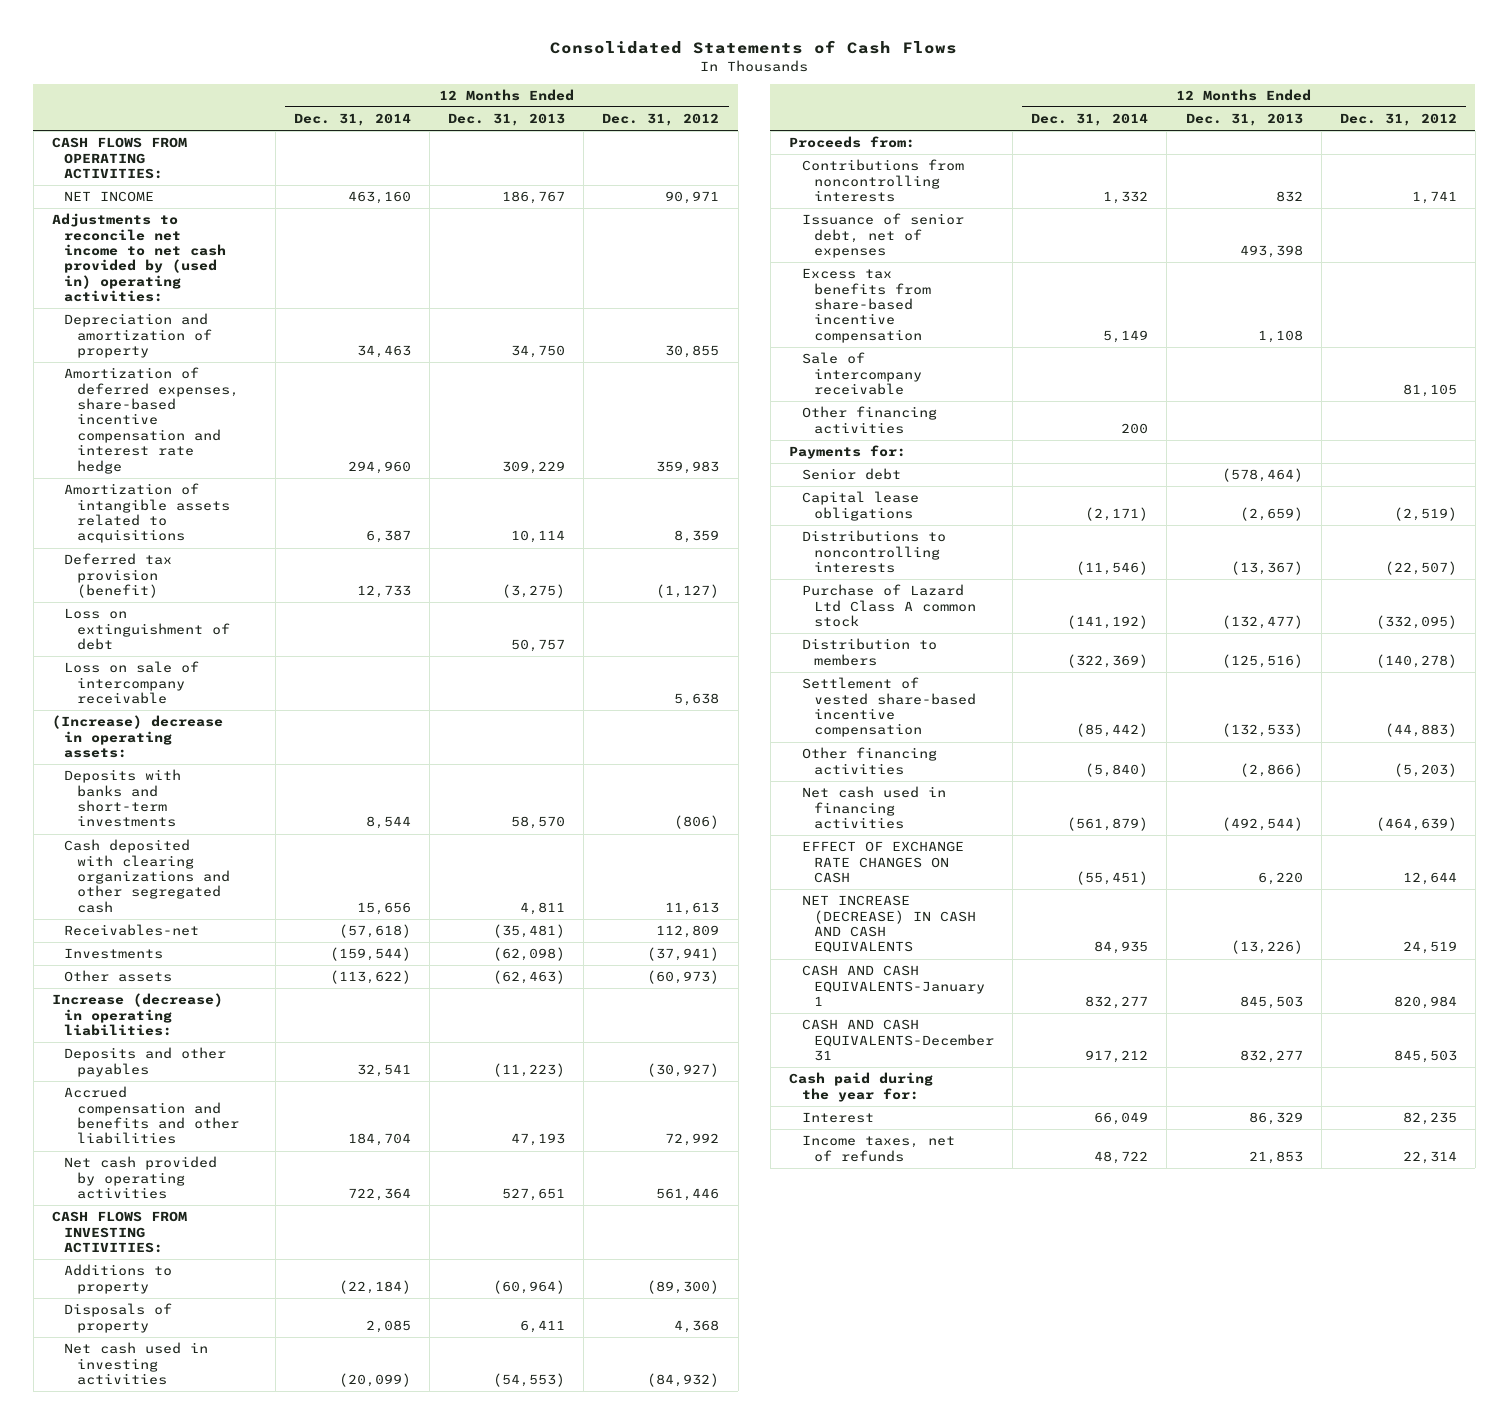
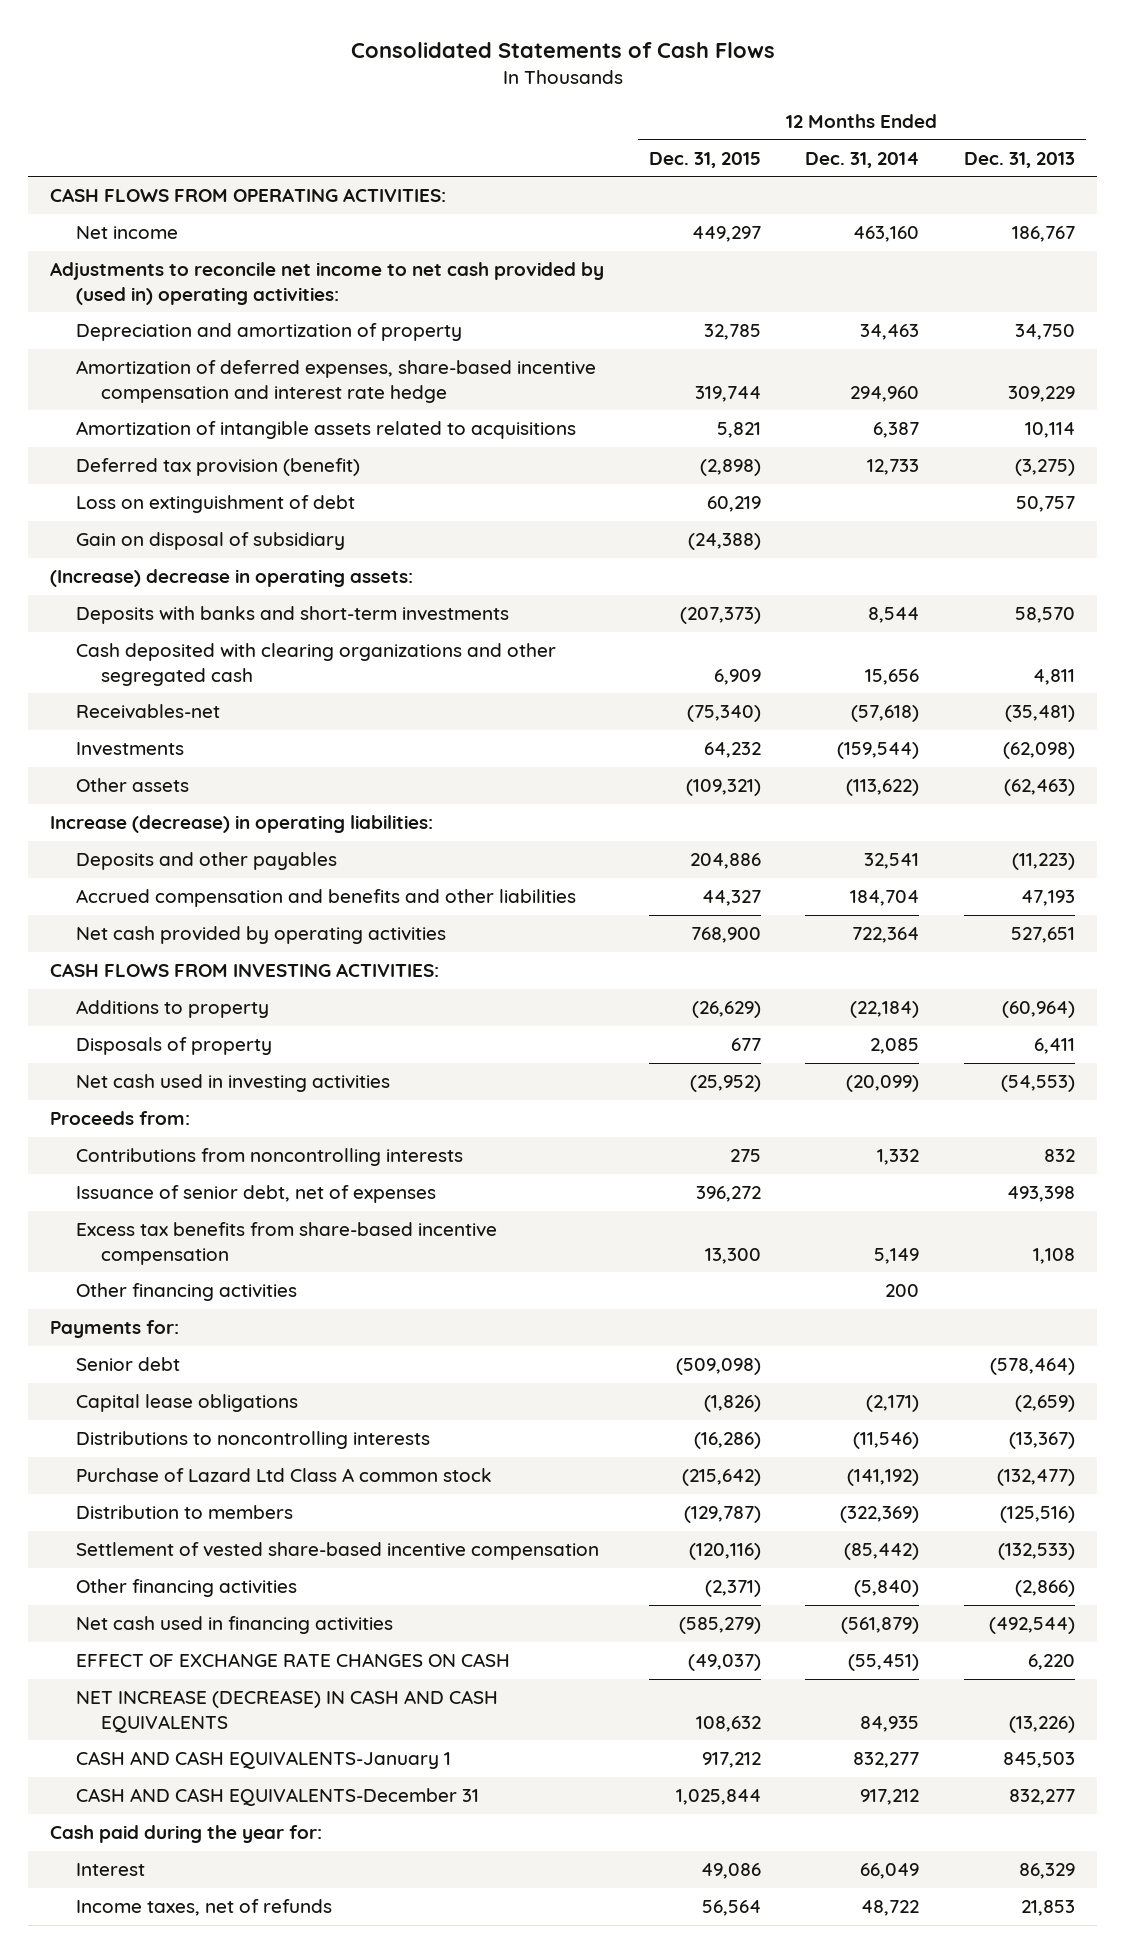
[602,113,720,127] Dec. 31, 2012 -> none
none -> [648,151,761,168] Dec. 31, 2015
[64,191,155,203] NET INCOME -> [75,226,178,240] Net income
[64,661,200,705] Loss on sale of intercompany receivable -> none
none -> [75,532,345,551] Gain on disposal of subsidiary
[801,352,923,396] Sale of intercompany receivable -> none

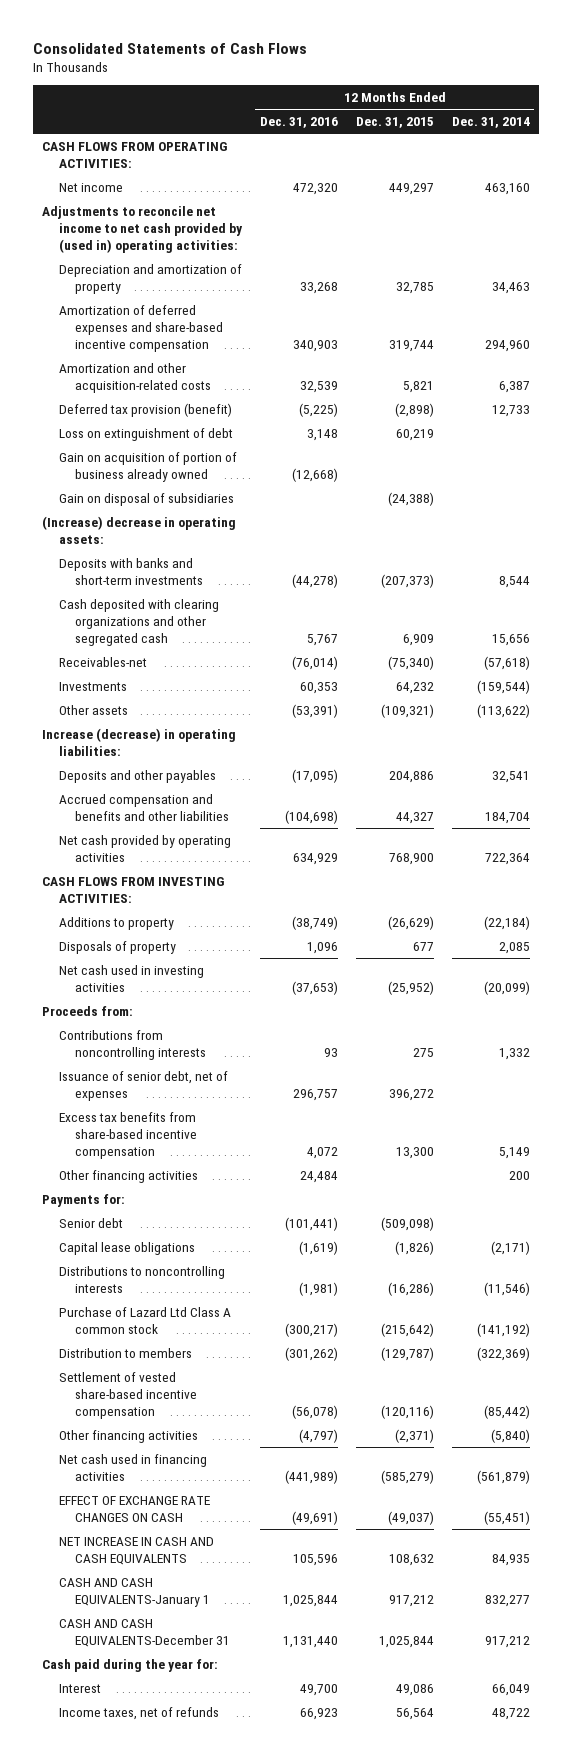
[963,151,1075,168] Dec. 31, 2013 -> none
none -> [259,116,338,128] Dec. 31, 2016
[75,360,596,403] Amortization of deferred expenses, share-based incentive compensation and interest rate hedge -> [58,304,224,353] Amortization of deferred expenses and share-based incentive compensation
[75,421,576,440] Amortization of intangible assets related to acquisitions -> [58,362,212,393] Amortization and other acquisition-related costs
none -> [58,451,237,482] Gain on acquisition of portion of business already owned
[75,532,345,551] Gain on disposal of subsidiary -> [58,492,234,506] Gain on disposal of subsidiaries
[75,1690,498,1733] NET INCREASE (DECREASE) IN CASH AND CASH EQUIVALENTS -> [58,1536,214,1565] NET INCREASE IN CASH AND CASH EQUIVALENTS

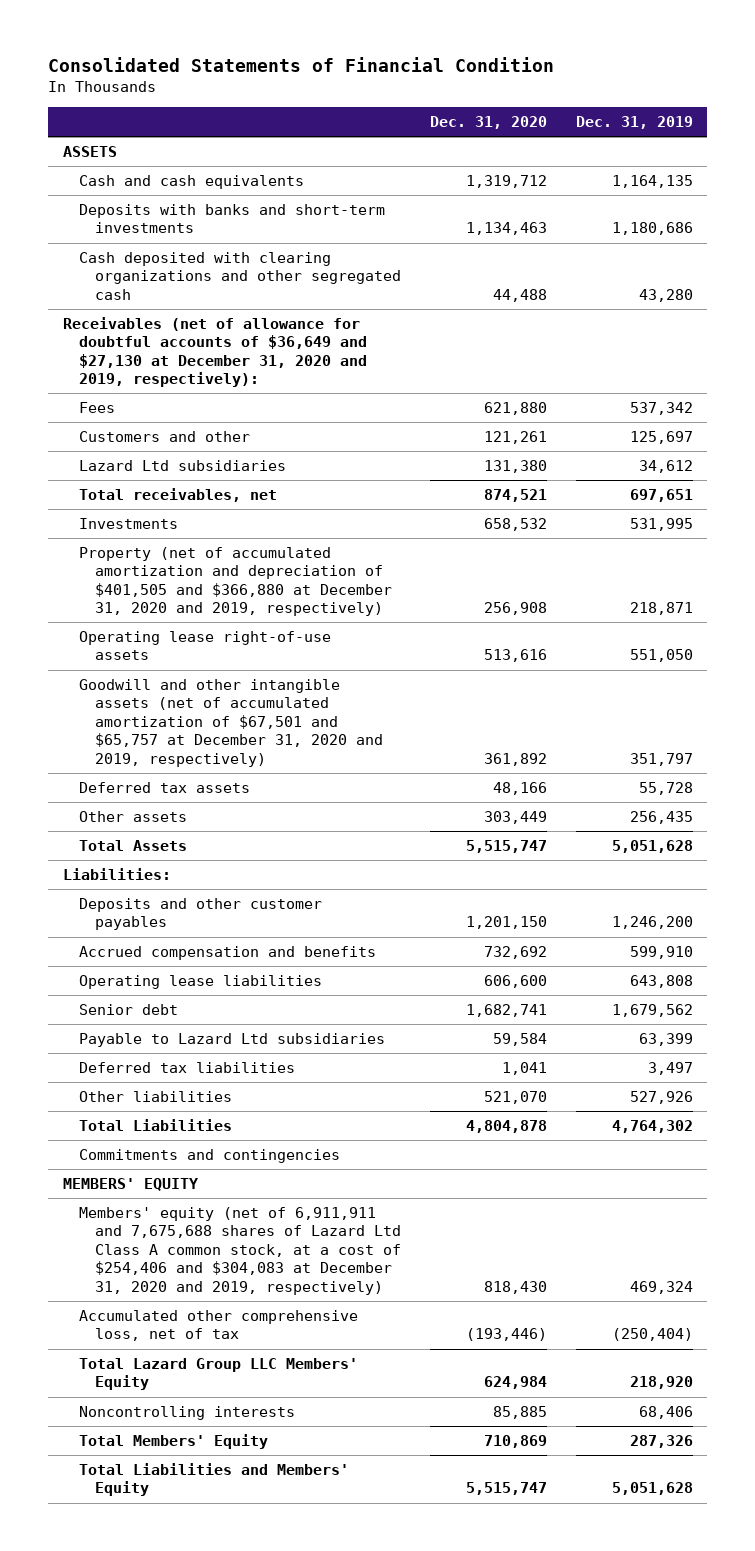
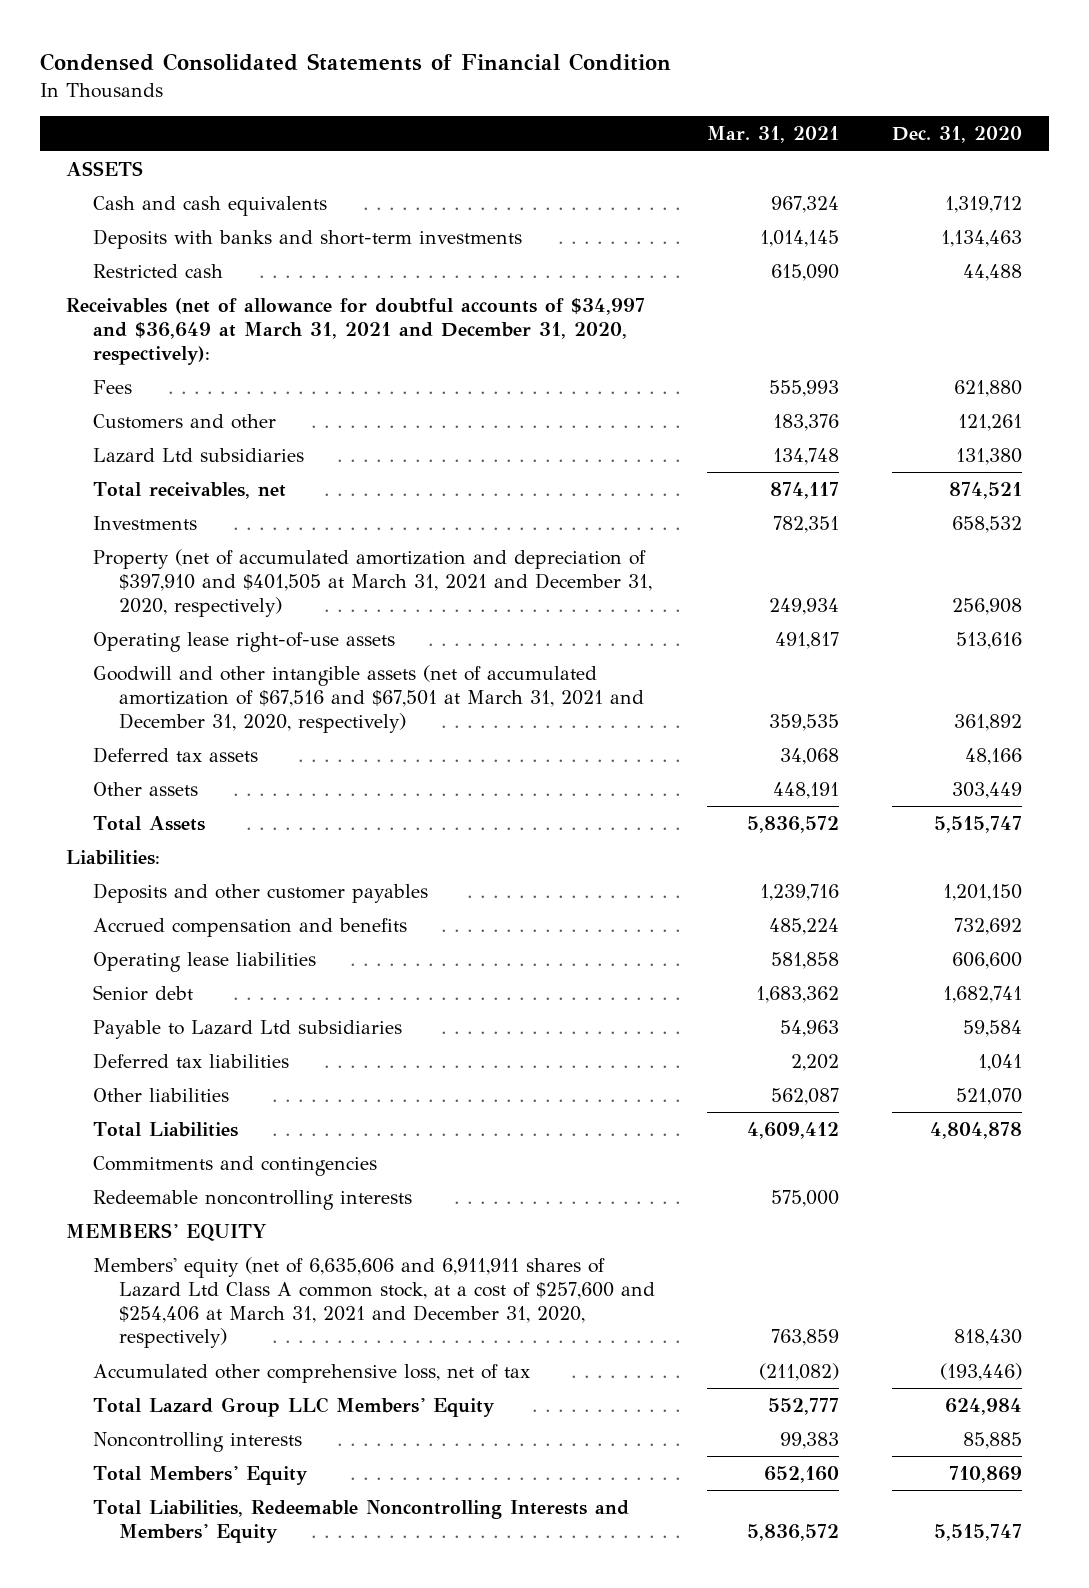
[48,56,555,72] Consolidated Statements of Financial Condition -> [40,53,672,72] Condensed Consolidated Statements of Financial Condition
[575,115,693,129] Dec. 31, 2019 -> none
none -> [707,126,840,144] Mar. 31, 2021
[78,252,402,300] Cash deposited with clearing organizations and other segregated cash -> [92,263,223,278] Restricted cash
[62,317,367,388] Receivables (net of allowance for doubtful accounts of $36,649 and $27,130 at December 31, 2020 and 2019, respectively): -> [66,297,646,365] Receivables (net of allowance for doubtful accounts of $34,997 and $36,649 at March 31, 2021 and December 31, 2020, respectively):
[78,547,393,617] Property (net of accumulated amortization and depreciation of $401,505 and $366,880 at December 31, 2020 and 2019, respectively) -> [92,548,652,617] Property (net of accumulated amortization and depreciation of $397,910 and $401,505 at March 31, 2021 and December 31, 2020, respectively)
[78,679,384,767] Goodwill and other intangible assets (net of accumulated amortization of $67,501 and $65,757 at December 31, 2020 and 2019, respectively) -> [92,664,644,733] Goodwill and other intangible assets (net of accumulated amortization of $67,516 and $67,501 at March 31, 2021 and December 31, 2020, respectively)
none -> [92,1189,412,1210] Redeemable noncontrolling interests
[78,1207,402,1295] Members' equity (net of 6,911,911 and 7,675,688 shares of Lazard Ltd Class A common stock, at a cost of $254,406 and $304,083 at December 31, 2020 and 2019, respectively) -> [92,1256,655,1349] Members' equity (net of 6,635,606 and 6,911,911 shares of Lazard Ltd Class A common stock, at a cost of $257,600 and $254,406 at March 31, 2021 and December 31, 2020, respectively)
[78,1463,349,1497] Total Liabilities and Members' Equity -> [92,1499,629,1543] Total Liabilities, Redeemable Noncontrolling Interests and Members' Equity

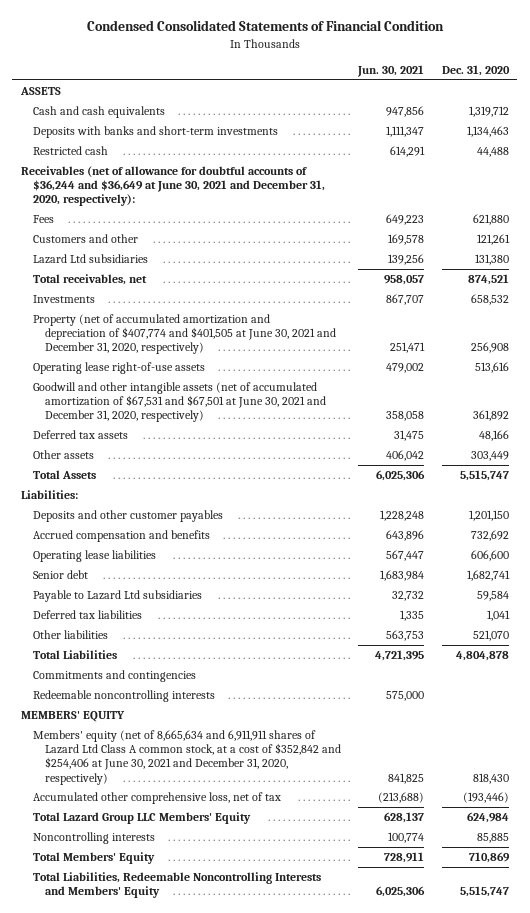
[707,126,840,144] Mar. 31, 2021 -> none
none -> [357,64,425,77] Jun. 30, 2021
[66,297,646,365] Receivables (net of allowance for doubtful accounts of $34,997 and $36,649 at March 31, 2021 and December 31, 2020, respectively): -> [20,166,325,207] Receivables (net of allowance for doubtful accounts of $36,244 and $36,649 at June 30, 2021 and December 31, 2020, respectively):
[92,548,652,617] Property (net of accumulated amortization and depreciation of $397,910 and $401,505 at March 31, 2021 and December 31, 2020, respectively) -> [32,314,336,355] Property (net of accumulated amortization and depreciation of $407,774 and $401,505 at June 30, 2021 and December 31, 2020, respectively)
[92,664,644,733] Goodwill and other intangible assets (net of accumulated amortization of $67,516 and $67,501 at March 31, 2021 and December 31, 2020, respectively) -> [32,382,326,423] Goodwill and other intangible assets (net of accumulated amortization of $67,531 and $67,501 at June 30, 2021 and December 31, 2020, respectively)
[92,1256,655,1349] Members' equity (net of 6,635,606 and 6,911,911 shares of Lazard Ltd Class A common stock, at a cost of $257,600 and $254,406 at March 31, 2021 and December 31, 2020, respectively) -> [32,730,341,785] Members' equity (net of 8,665,634 and 6,911,911 shares of Lazard Ltd Class A common stock, at a cost of $352,842 and $254,406 at June 30, 2021 and December 31, 2020, respectively)

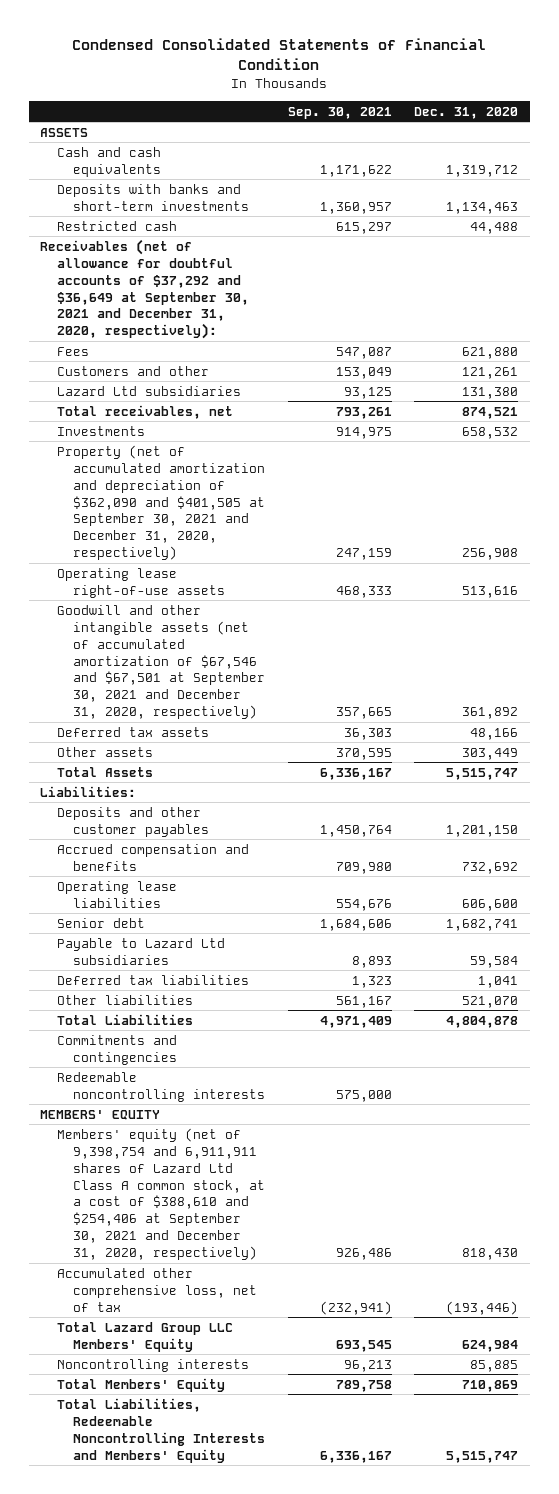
[357,64,425,77] Jun. 30, 2021 -> none
none -> [287,106,392,119] Sep. 30, 2021
[20,166,325,207] Receivables (net of allowance for doubtful accounts of $36,244 and $36,649 at June 30, 2021 and December 31, 2020, respectively): -> [40,238,249,340] Receivables (net of allowance for doubtful accounts of $37,292 and $36,649 at September 30, 2021 and December 31, 2020, respectively):
[32,314,336,355] Property (net of accumulated amortization and depreciation of $407,774 and $401,505 at June 30, 2021 and December 31, 2020, respectively) -> [56,444,266,561] Property (net of accumulated amortization and depreciation of $362,090 and $401,505 at September 30, 2021 and December 31, 2020, respectively)
[32,382,326,423] Goodwill and other intangible assets (net of accumulated amortization of $67,531 and $67,501 at June 30, 2021 and December 31, 2020, respectively) -> [56,604,266,720] Goodwill and other intangible assets (net of accumulated amortization of $67,546 and $67,501 at September 30, 2021 and December 31, 2020, respectively)
[32,730,341,785] Members' equity (net of 8,665,634 and 6,911,911 shares of Lazard Ltd Class A common stock, at a cost of $352,842 and $254,406 at June 30, 2021 and December 31, 2020, respectively) -> [56,1127,266,1261] Members' equity (net of 9,398,754 and 6,911,911 shares of Lazard Ltd Class A common stock, at a cost of $388,610 and $254,406 at September 30, 2021 and December 31, 2020, respectively)

